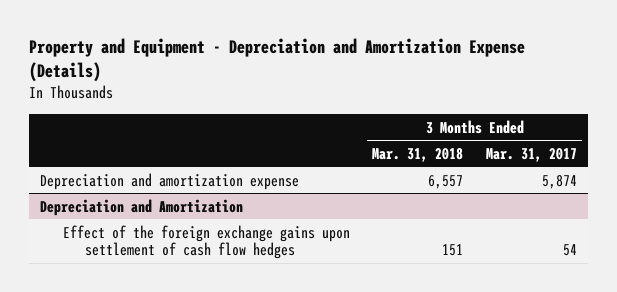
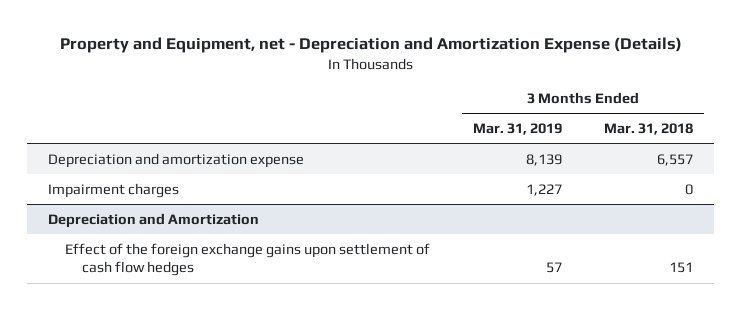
[29,38,526,83] Property and Equipment - Depreciation and Amortization Expense (Details) -> [59,37,682,54] Property and Equipment, net - Depreciation and Amortization Expense (Details)
[485,147,577,162] Mar. 31, 2017 -> none
none -> [472,122,562,135] Mar. 31, 2019
none -> [47,182,179,198] Impairment charges

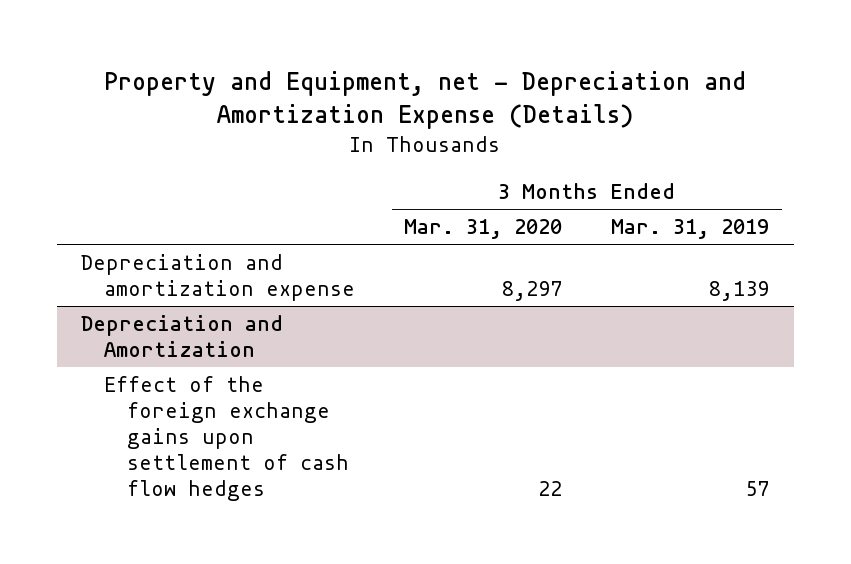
[604,122,694,135] Mar. 31, 2018 -> none
none -> [404,219,563,240] Mar. 31, 2020
[47,182,179,198] Impairment charges -> none

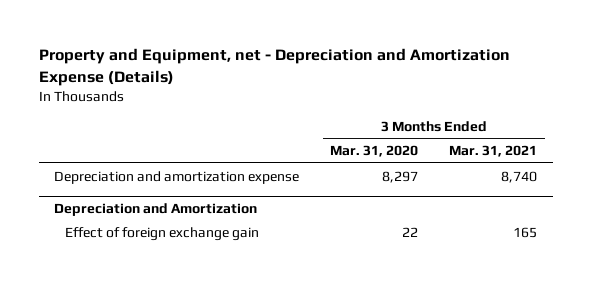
[611,219,770,240] Mar. 31, 2019 -> none
none -> [449,145,538,158] Mar. 31, 2021
[104,376,350,502] Effect of the foreign exchange gains upon settlement of cash flow hedges -> [64,226,259,241] Effect of foreign exchange gain

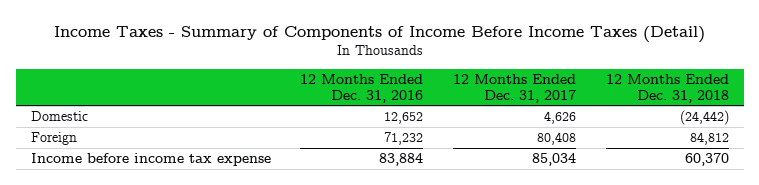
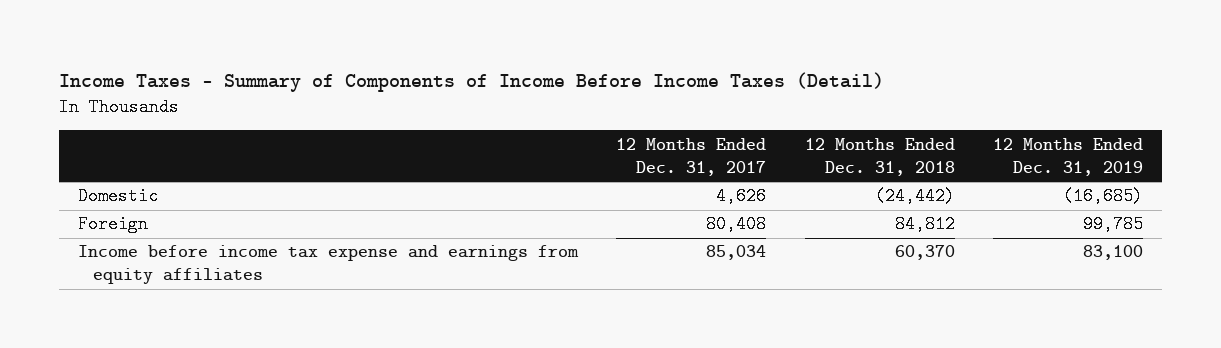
[300,73,424,103] 12 Months Ended Dec. 31, 2016 -> none
none -> [992,137,1143,176] 12 Months Ended Dec. 31, 2019
[30,153,271,167] Income before income tax expense -> [78,245,580,285] Income before income tax expense and earnings from equity affiliates

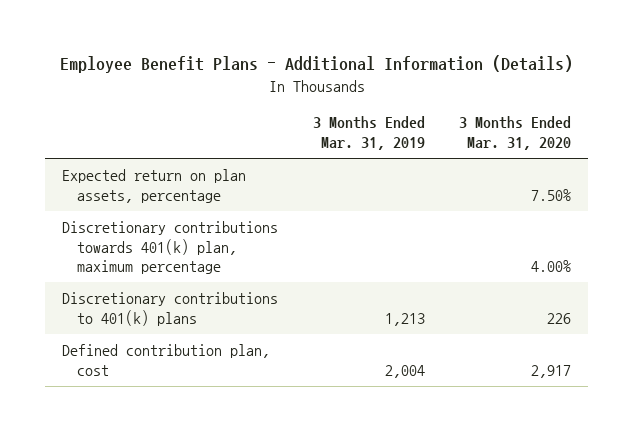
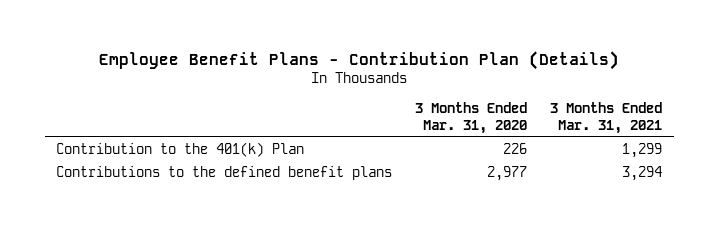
[59,55,573,74] Employee Benefit Plans - Additional Information (Details) -> [99,51,620,71] Employee Benefit Plans - Contribution Plan (Details)
[312,116,425,151] 3 Months Ended Mar. 31, 2019 -> none
none -> [550,102,663,134] 3 Months Ended Mar. 31, 2021
[62,169,247,203] Expected return on plan assets, percentage -> none
[62,221,279,275] Discretionary contributions towards 401(k) plan, maximum percentage -> none
[62,292,279,326] Discretionary contributions to 401(k) plans -> [56,142,305,158] Contribution to the 401(k) Plan
[62,344,271,376] Defined contribution plan, cost -> [56,166,393,181] Contributions to the defined benefit plans
[530,364,571,378] 2,917 -> [487,166,528,182] 2,977

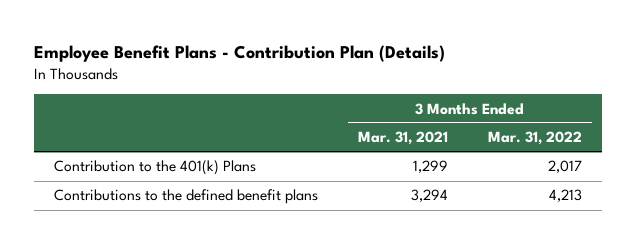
[415,102,528,134] 3 Months Ended Mar. 31, 2020 -> none
none -> [488,131,583,146] Mar. 31, 2022
[56,142,305,158] Contribution to the 401(k) Plan -> [54,160,257,176] Contribution to the 401(k) Plans

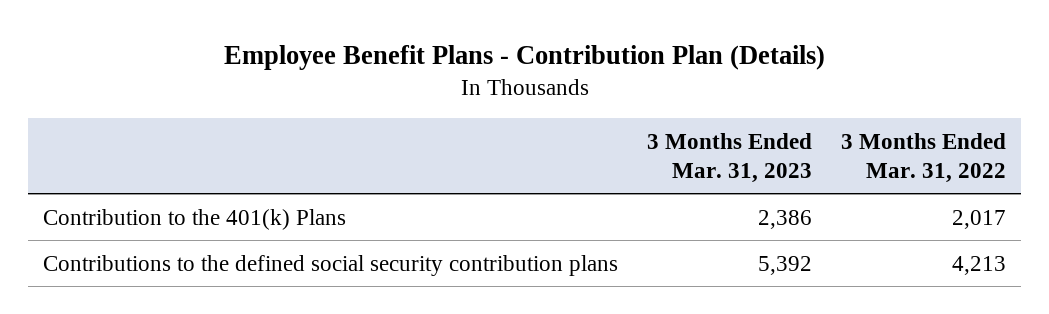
[358,131,449,146] Mar. 31, 2021 -> none
none -> [647,133,813,183] 3 Months Ended Mar. 31, 2023
[54,189,319,205] Contributions to the defined benefit plans -> [42,254,618,276] Contributions to the defined social security contribution plans

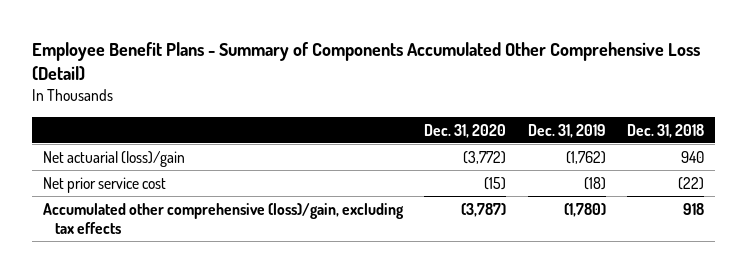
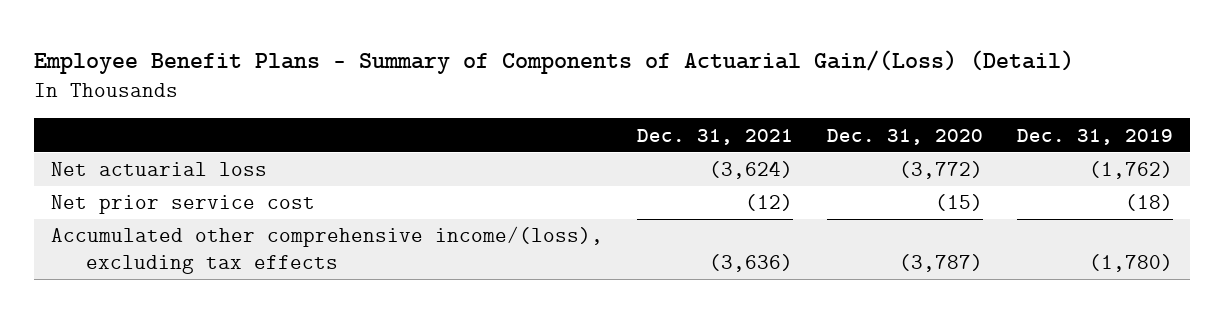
[31,42,700,82] Employee Benefit Plans - Summary of Components Accumulated Other Comprehensive Loss (Detail) -> [34,49,1075,74] Employee Benefit Plans - Summary of Components of Actuarial Gain/(Loss) (Detail)
[627,123,705,138] Dec. 31, 2018 -> none
none -> [637,128,794,145] Dec. 31, 2021
[42,150,185,167] Net actuarial (loss)/gain -> [51,162,268,177] Net actuarial loss
[42,202,404,234] Accumulated other comprehensive (loss)/gain, excluding tax effects -> [51,226,604,275] Accumulated other comprehensive income/(loss), excluding tax effects

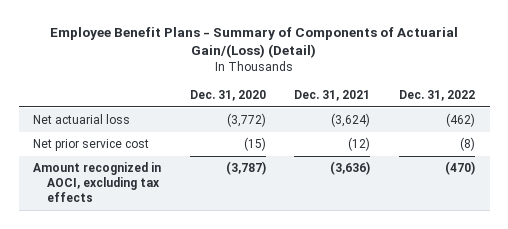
[1017,128,1174,145] Dec. 31, 2019 -> none
none -> [399,89,476,101] Dec. 31, 2022
[51,226,604,275] Accumulated other comprehensive income/(loss), excluding tax effects -> [32,162,161,203] Amount recognized in AOCI, excluding tax effects

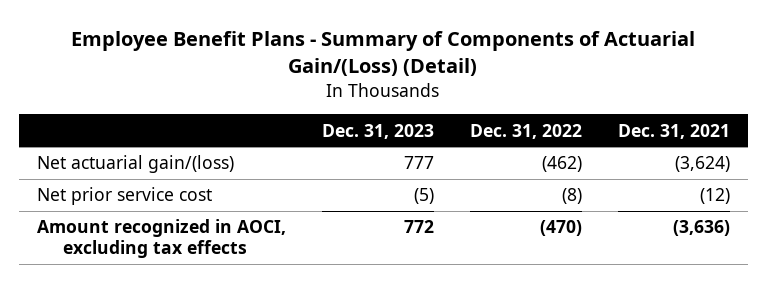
[189,89,266,101] Dec. 31, 2020 -> none
none -> [321,123,434,139] Dec. 31, 2023
[32,114,130,125] Net actuarial loss -> [36,155,234,174] Net actuarial gain/(loss)

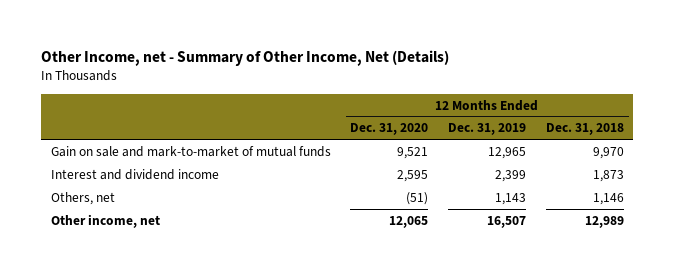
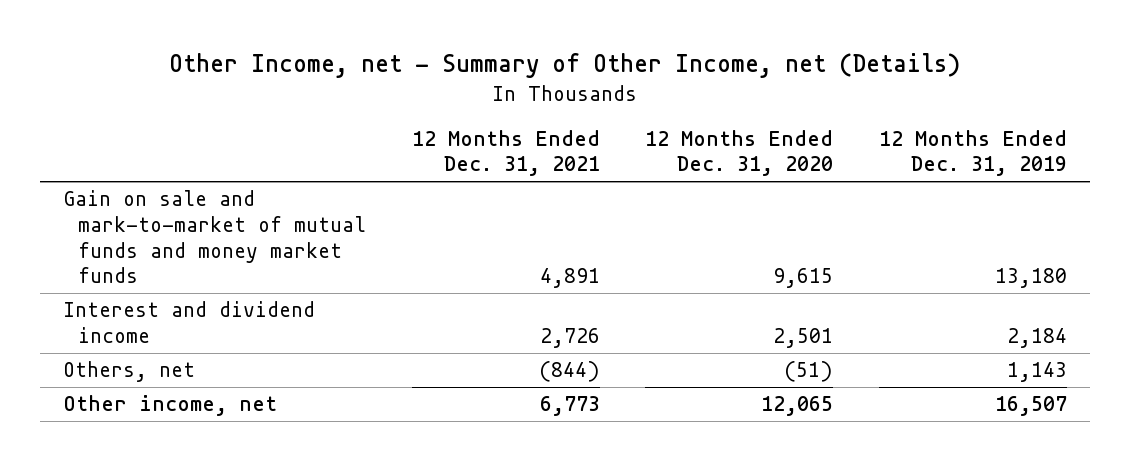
[41,50,450,67] Other Income, net - Summary of Other Income, Net (Details) -> [169,53,961,79] Other Income, net - Summary of Other Income, net (Details)
[545,123,624,136] Dec. 31, 2018 -> none
none -> [411,129,600,177] 12 Months Ended Dec. 31, 2021
[50,145,331,157] Gain on sale and mark-to-market of mutual funds -> [63,190,366,284] Gain on sale and mark-to-market of mutual funds and money market funds
[397,146,429,159] 9,521 -> [773,268,834,289] 9,615
[488,146,527,159] 12,965 -> [995,268,1068,289] 13,180
[397,169,429,182] 2,595 -> [773,327,834,348] 2,501
[495,169,527,182] 2,399 -> [1007,327,1068,348] 2,184

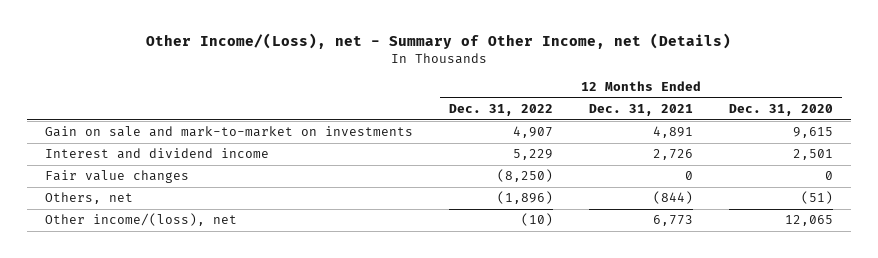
[169,53,961,79] Other Income, net - Summary of Other Income, net (Details) -> [146,33,732,50] Other Income/(Loss), net - Summary of Other Income, net (Details)
[879,129,1068,177] 12 Months Ended Dec. 31, 2019 -> none
none -> [449,104,554,117] Dec. 31, 2022
[63,190,366,284] Gain on sale and mark-to-market of mutual funds and money market funds -> [45,126,414,138] Gain on sale and mark-to-market on investments
none -> [45,170,190,184] Fair value changes
[63,395,278,417] Other income, net -> [45,213,238,227] Other income/(loss), net

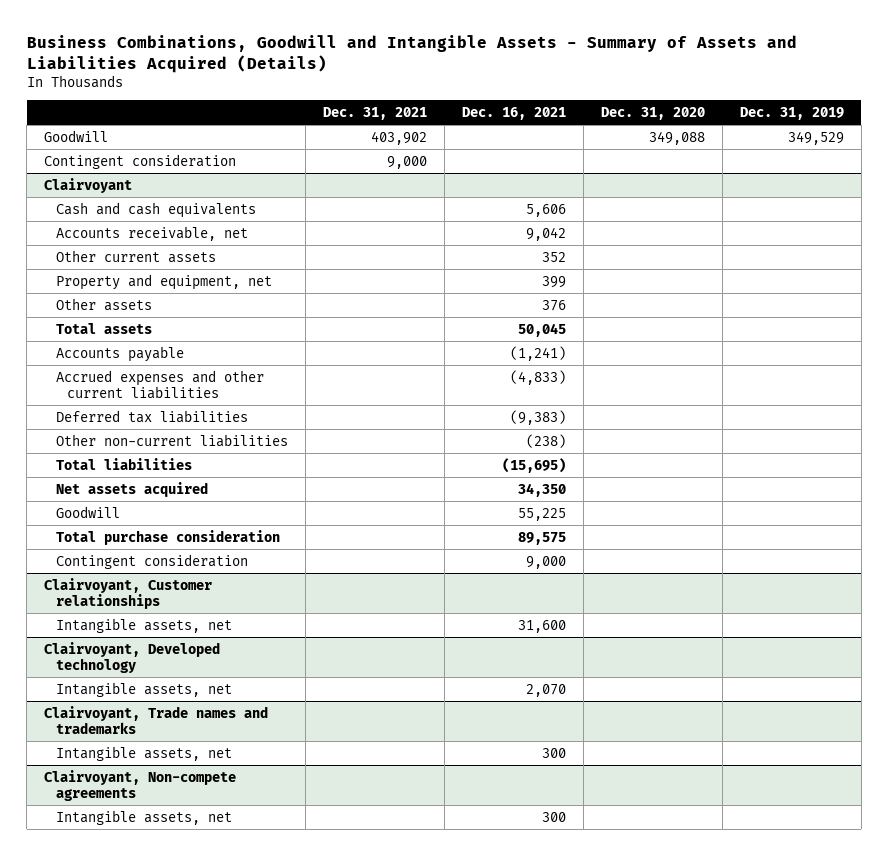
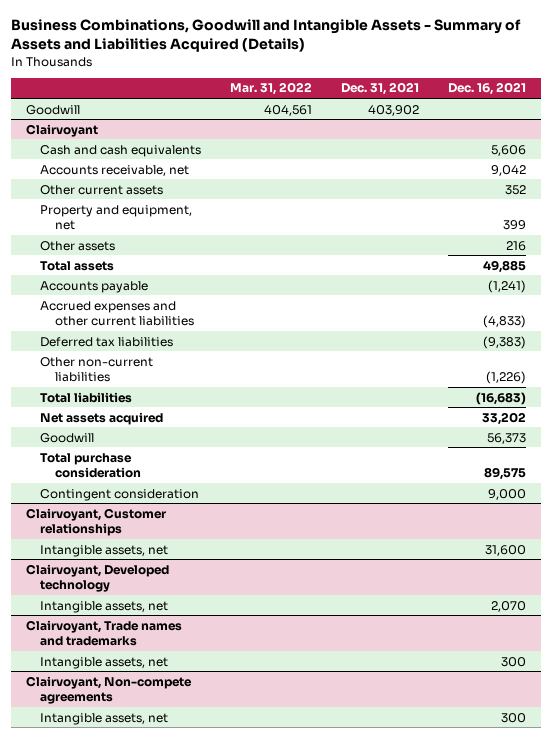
[600,107,705,121] Dec. 31, 2020 -> none
[739,107,844,121] Dec. 31, 2019 -> none
none -> [230,82,313,96] Mar. 31, 2022
[44,153,237,169] Contingent consideration -> none
[541,299,566,311] 376 -> [506,240,527,251] 216
[517,322,566,337] 50,045 -> [483,259,527,273] 49,885
[525,433,566,448] (238) -> [486,371,527,385] (1,226)
[501,457,566,473] (15,695) -> [476,391,527,405] (16,683)
[517,482,566,497] 34,350 -> [482,411,527,425] 33,202
[517,507,566,521] 55,225 -> [487,432,527,444] 56,373

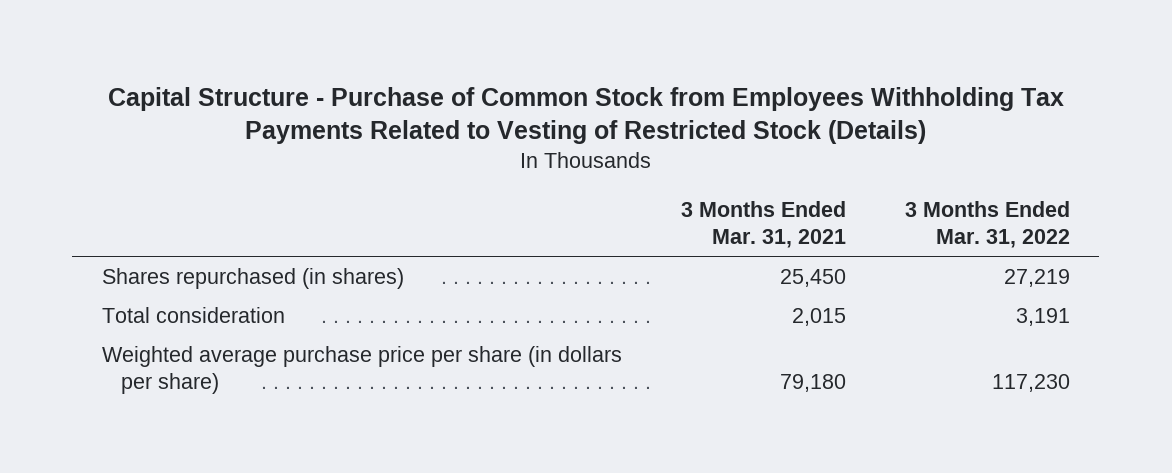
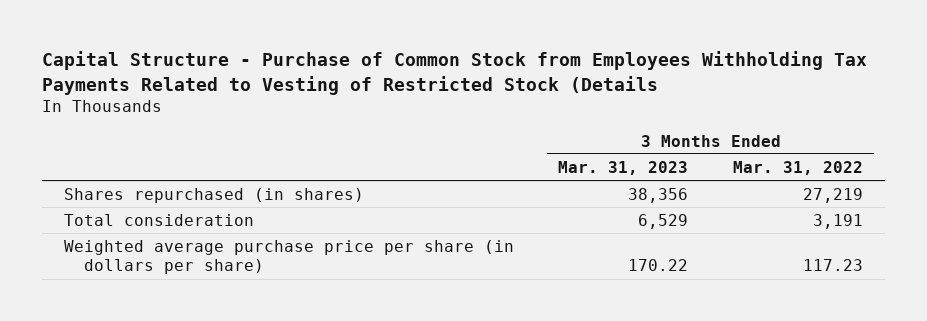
[107,86,1064,145] Capital Structure - Purchase of Common Stock from Employees Withholding Tax Payments Related to Vesting of Restricted Stock (Details) -> [41,51,867,95] Capital Structure - Purchase of Common Stock from Employees Withholding Tax Payments Related to Vesting of Restricted Stock (Details
[680,201,846,249] 3 Months Ended Mar. 31, 2021 -> none
none -> [558,160,689,175] Mar. 31, 2023
[991,374,1070,393] 117,230 -> [802,259,863,272] 117.23

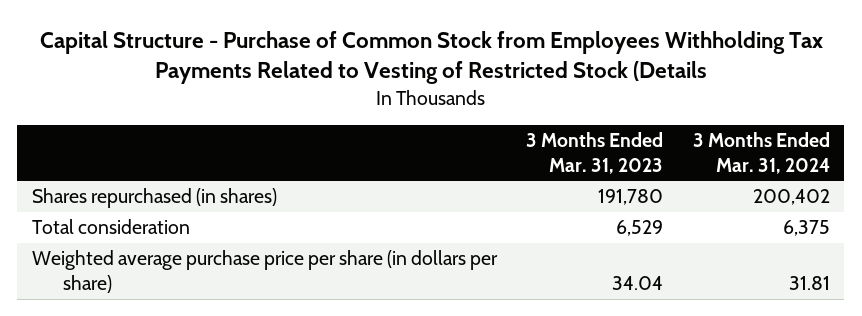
[732,160,863,175] Mar. 31, 2022 -> none
none -> [692,132,830,174] 3 Months Ended Mar. 31, 2024
[628,187,689,203] 38,356 -> [598,189,664,206] 191,780
[628,259,689,272] 170.22 -> [612,276,664,291] 34.04

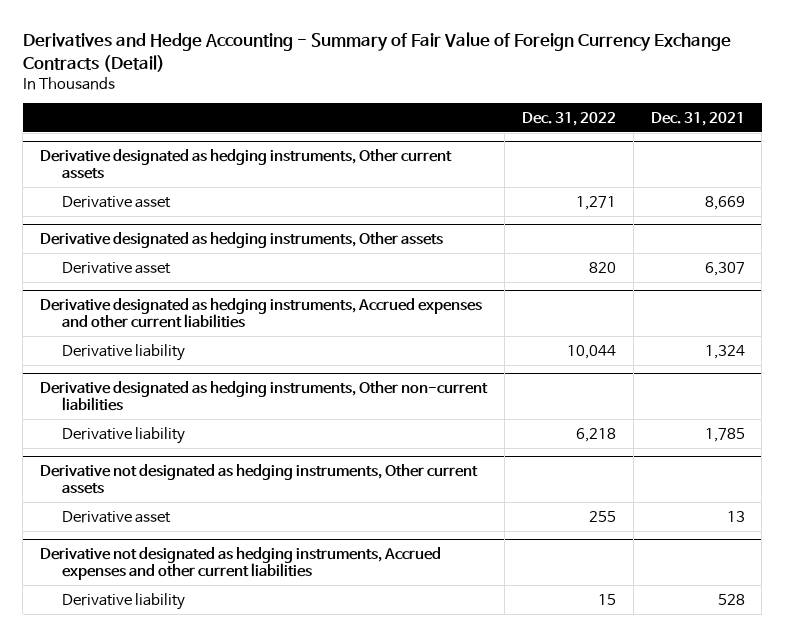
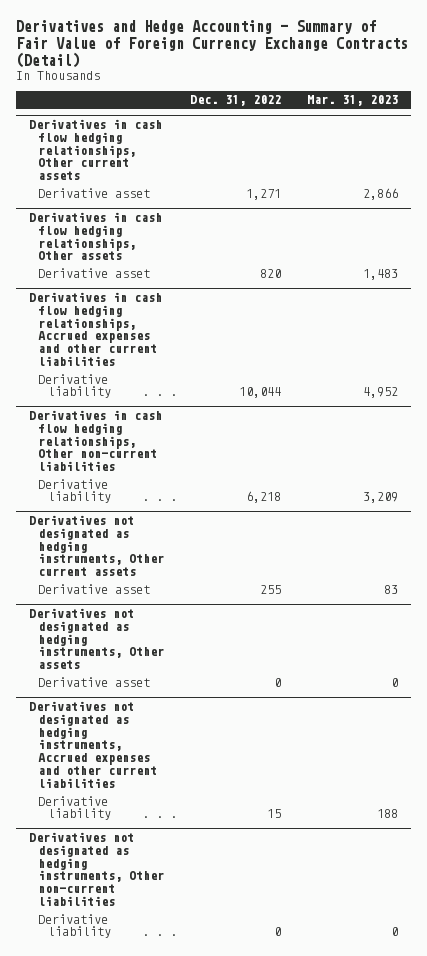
[650,111,745,126] Dec. 31, 2021 -> none
none -> [306,95,398,107] Mar. 31, 2023
[40,149,453,180] Derivative designated as hedging instruments, Other current assets -> none
none -> [28,119,162,181] Derivatives in cash flow hedging relationships, Other current assets
[40,232,444,249] Derivative designated as hedging instruments, Other assets -> none
none -> [28,212,162,261] Derivatives in cash flow hedging relationships, Other assets
[40,298,483,329] Derivative designated as hedging instruments, Accrued expenses and other current liabilities -> none
none -> [28,292,162,366] Derivatives in cash flow hedging relationships, Accrued expenses and other current liabilities
[40,381,489,412] Derivative designated as hedging instruments, Other non-current liabilities -> none
none -> [28,410,162,472] Derivatives in cash flow hedging relationships, Other non-current liabilities
[40,464,479,495] Derivative not designated as hedging instruments, Other current assets -> [28,515,165,577] Derivatives not designated as hedging instruments, Other current assets
none -> [28,608,165,670] Derivatives not designated as hedging instruments, Other assets
none -> [38,676,151,687] Derivative asset
[40,547,442,581] Derivative not designated as hedging instruments, Accrued expenses and other current liabilities -> [28,701,158,788] Derivatives not designated as hedging instruments, Accrued expenses and other current liabilities
none -> [28,832,165,906] Derivatives not designated as hedging instruments, Other non-current liabilities
none -> [38,913,111,939] Derivative liability

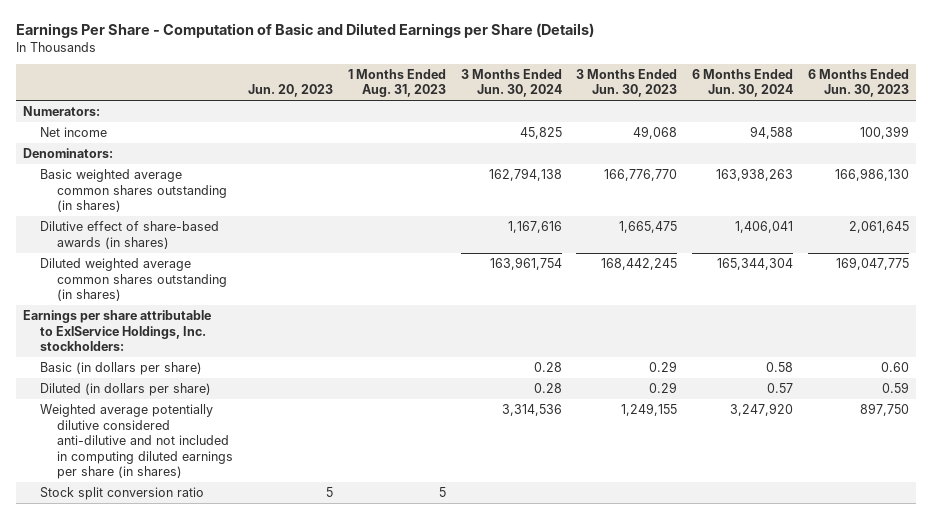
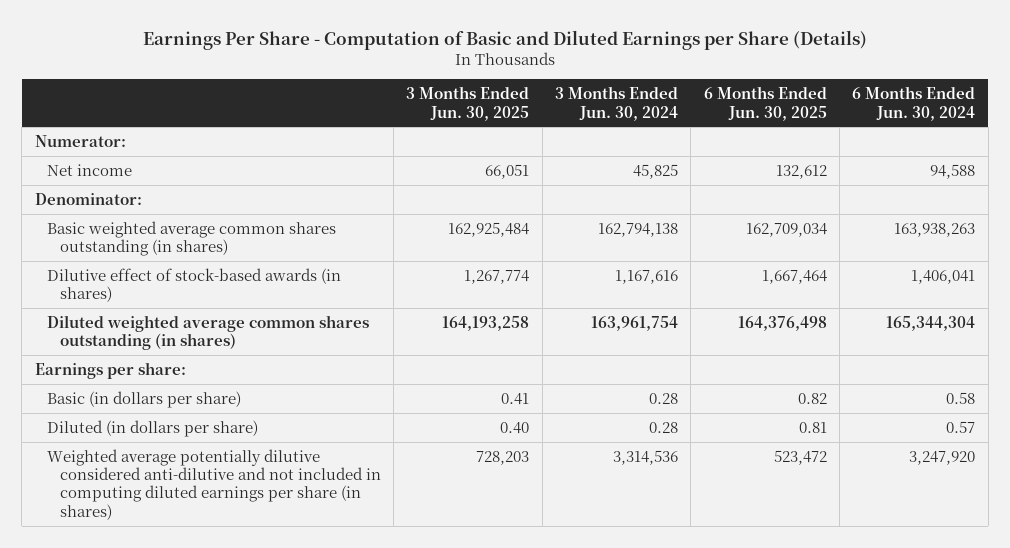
[248,84,334,98] Jun. 20, 2023 -> none
[347,68,446,98] 1 Months Ended Aug. 31, 2023 -> none
[576,68,678,98] 3 Months Ended Jun. 30, 2023 -> none
[807,68,909,98] 6 Months Ended Jun. 30, 2023 -> none
none -> [406,86,530,121] 3 Months Ended Jun. 30, 2025
none -> [703,86,827,121] 6 Months Ended Jun. 30, 2025
[22,106,100,117] Numerators: -> [34,134,126,147] Numerator:
[22,148,113,159] Denominators: -> [34,192,142,205] Denominator:
[40,221,220,249] Dilutive effect of share-based awards (in shares) -> [47,267,342,303] Dilutive effect of stock-based awards (in shares)
[22,310,211,352] Earnings per share attributable to ExlService Holdings, Inc. stockholders: -> [34,361,186,379] Earnings per share:
[40,487,205,501] Stock split conversion ratio -> none

